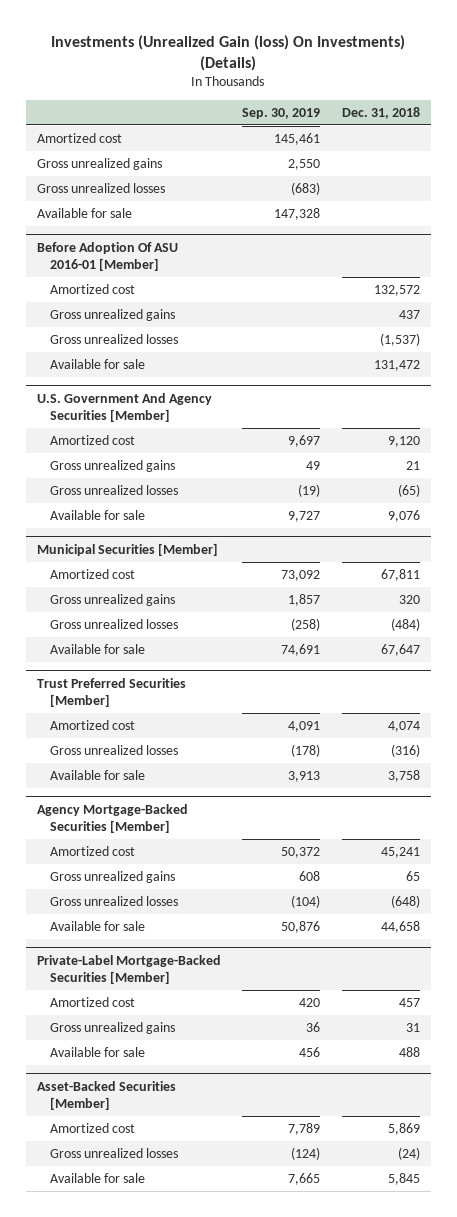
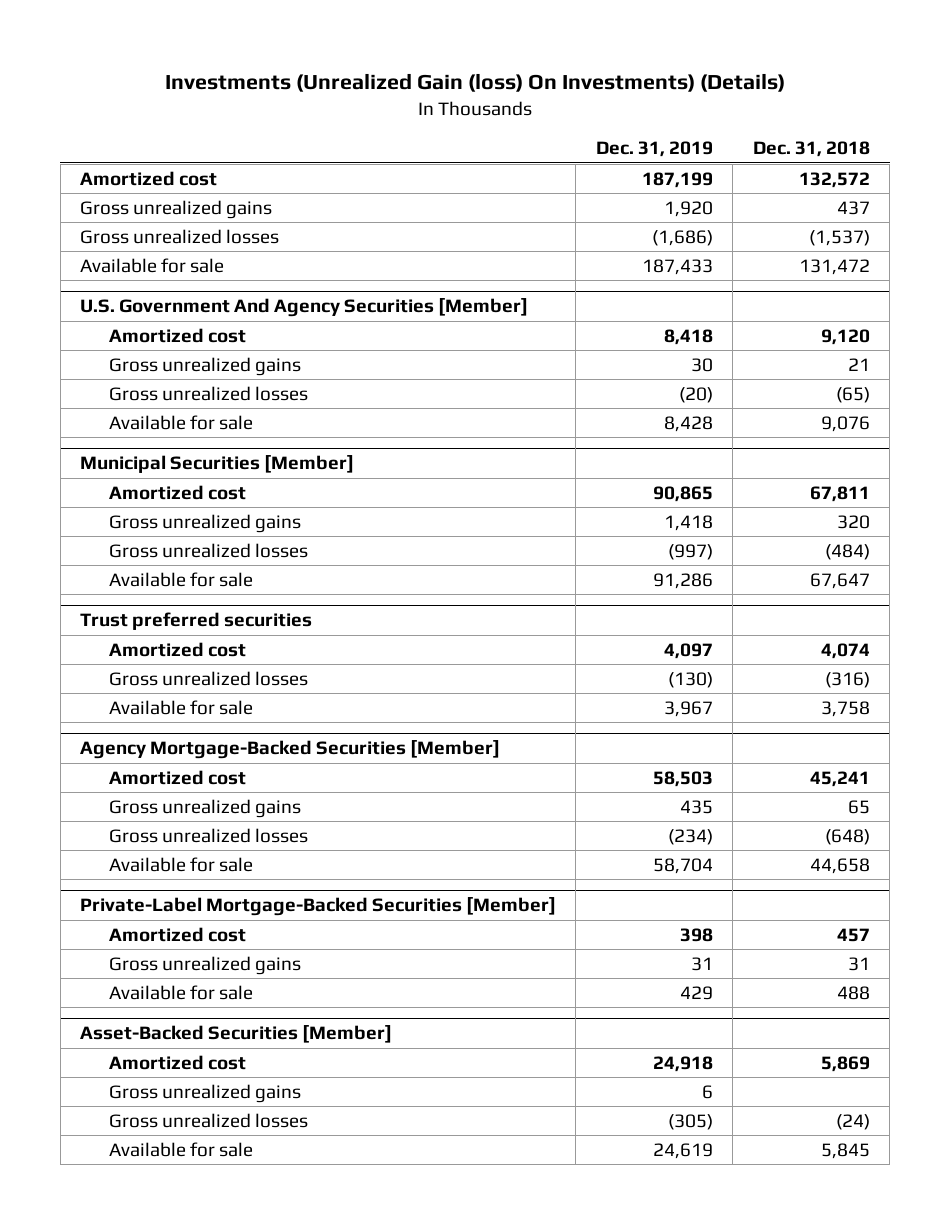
[242,107,321,119] Sep. 30, 2019 -> none
none -> [595,141,713,158] Dec. 31, 2019
[36,132,122,143] Amortized cost -> none
[36,157,162,170] Gross unrealized gains -> none
[36,182,165,193] Gross unrealized losses -> none
[36,207,132,218] Available for sale -> none
[36,241,178,271] Before Adoption Of ASU 2016-01 [Member] -> none
[36,677,186,707] Trust Preferred Securities [Member] -> [80,612,313,631] Trust preferred securities
none -> [109,1083,302,1103] Gross unrealized gains

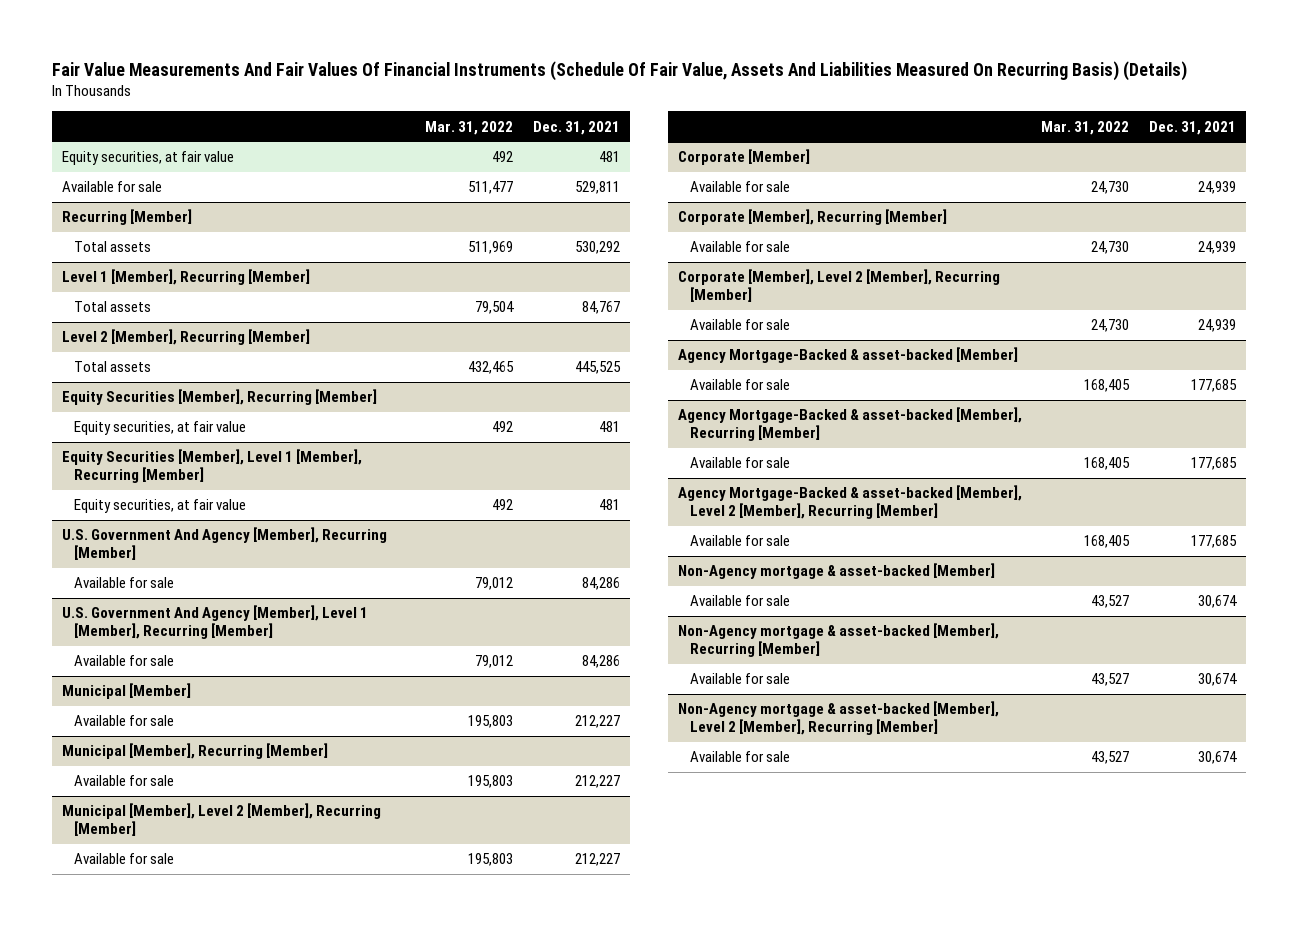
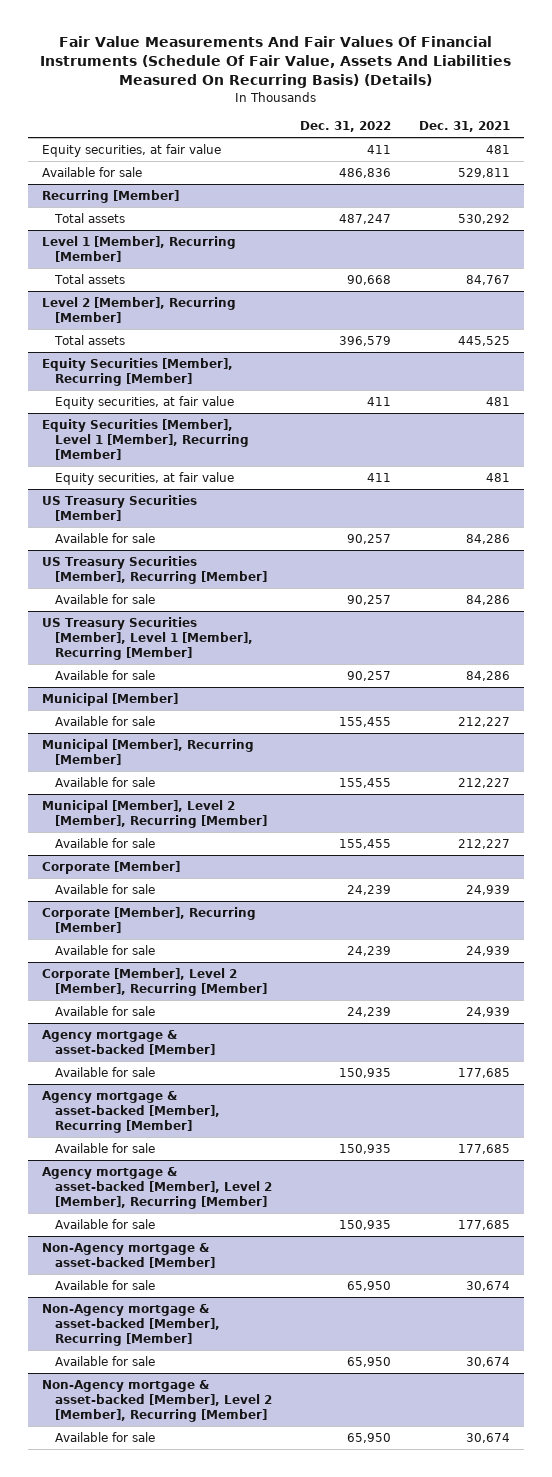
[425,120,514,135] Mar. 31, 2022 -> none
none -> [299,120,391,132] Dec. 31, 2022
[61,527,387,561] U.S. Government And Agency [Member], Recurring [Member] -> none
none -> [42,495,198,521] US Treasury Securities [Member]
[61,605,368,640] U.S. Government And Agency [Member], Level 1 [Member], Recurring [Member] -> none
none -> [42,556,267,584] US Treasury Securities [Member], Recurring [Member]
none -> [42,617,253,660] US Treasury Securities [Member], Level 1 [Member], Recurring [Member]
none -> [54,670,155,681] Available for sale
[677,347,1018,364] Agency Mortgage-Backed & asset-backed [Member] -> [42,1030,215,1055] Agency mortgage & asset-backed [Member]
[677,407,1022,442] Agency Mortgage-Backed & asset-backed [Member], Recurring [Member] -> [42,1091,220,1133] Agency mortgage & asset-backed [Member], Recurring [Member]
[677,485,1022,520] Agency Mortgage-Backed & asset-backed [Member], Level 2 [Member], Recurring [Member] -> [42,1167,272,1209] Agency mortgage & asset-backed [Member], Level 2 [Member], Recurring [Member]

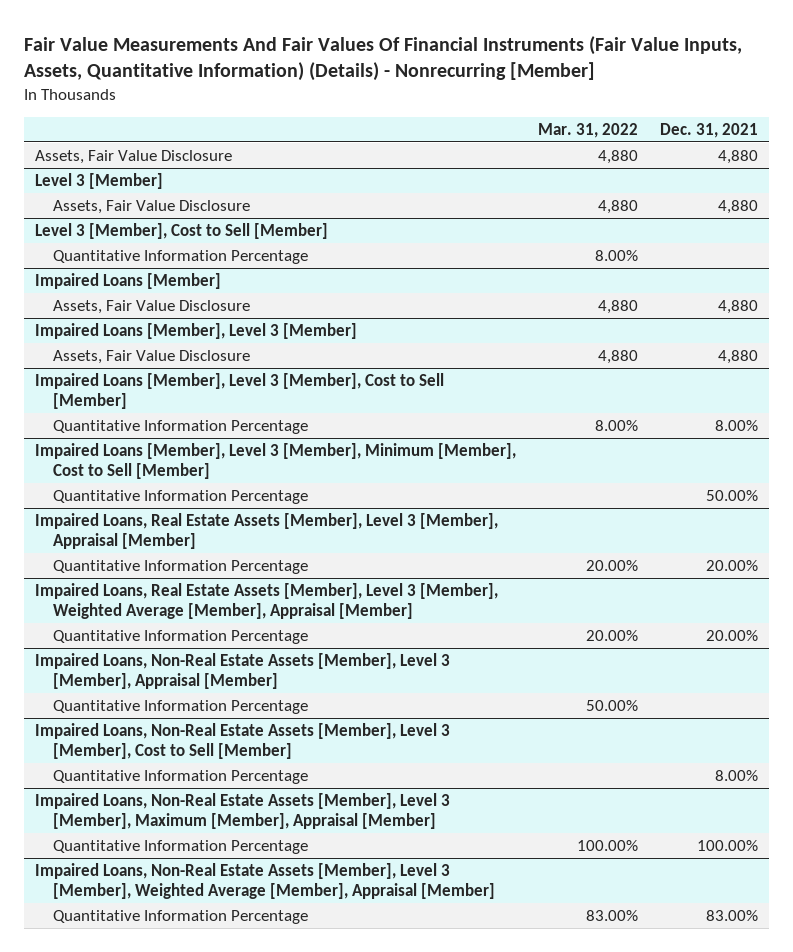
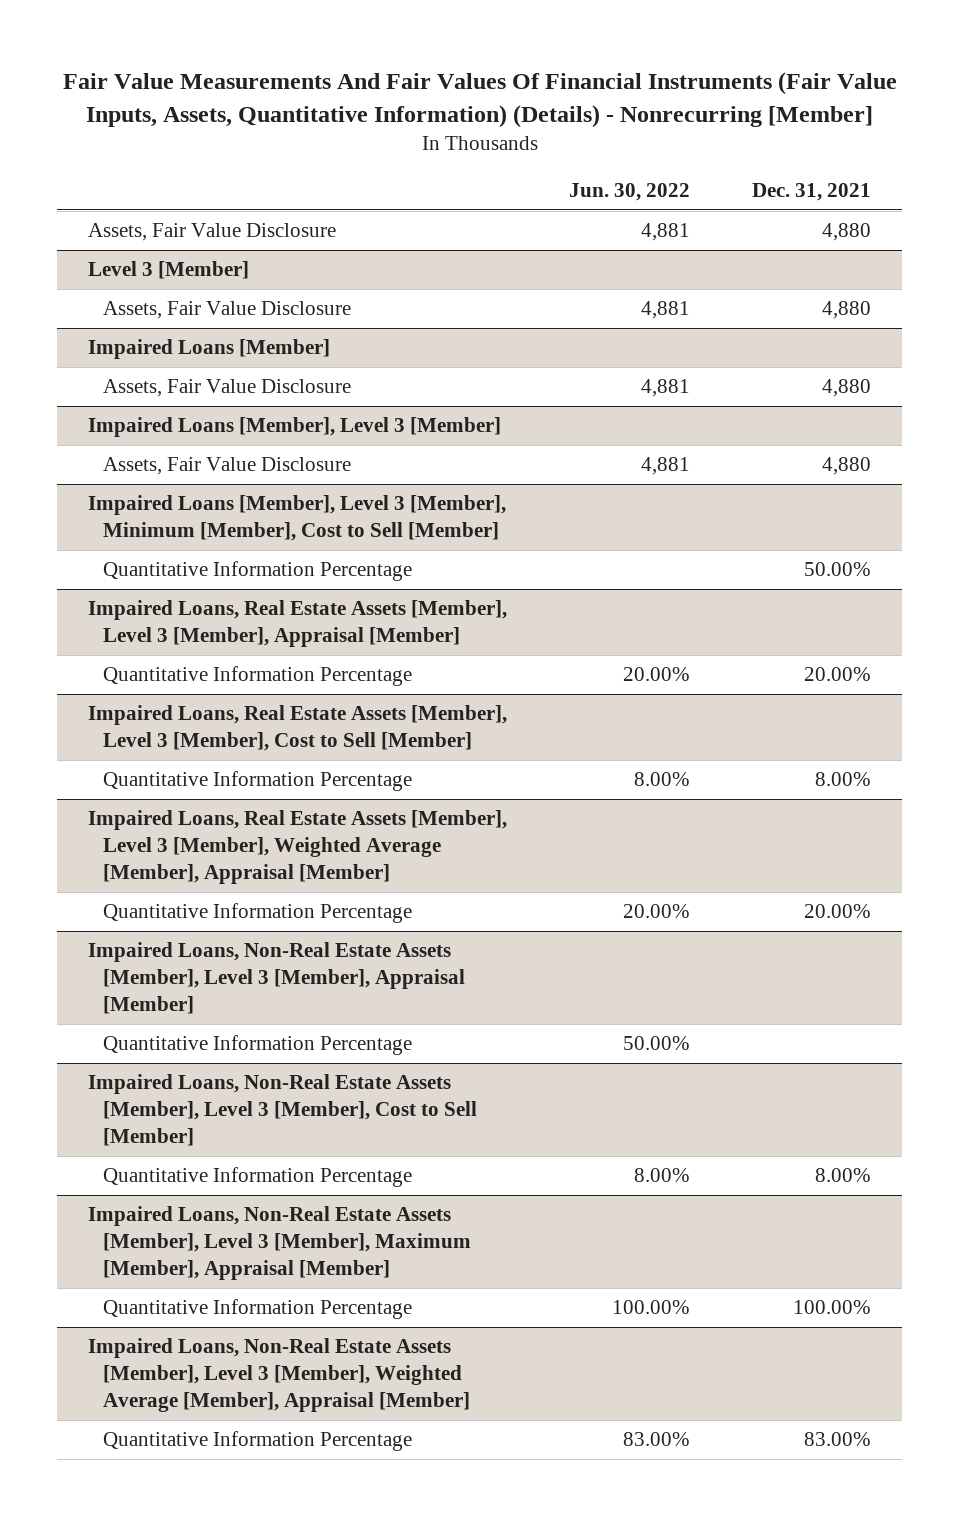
[538,123,639,139] Mar. 31, 2022 -> none
none -> [569,182,691,201] Jun. 30, 2022
[35,222,329,239] Level 3 [Member], Cost to Sell [Member] -> none
[52,249,308,264] Quantitative Information Percentage -> none
[35,372,445,410] Impaired Loans [Member], Level 3 [Member], Cost to Sell [Member] -> none
[52,419,308,434] Quantitative Information Percentage -> none
none -> [88,705,508,752] Impaired Loans, Real Estate Assets [Member], Level 3 [Member], Cost to Sell [Member]
none -> [102,771,412,792] Quantitative Information Percentage

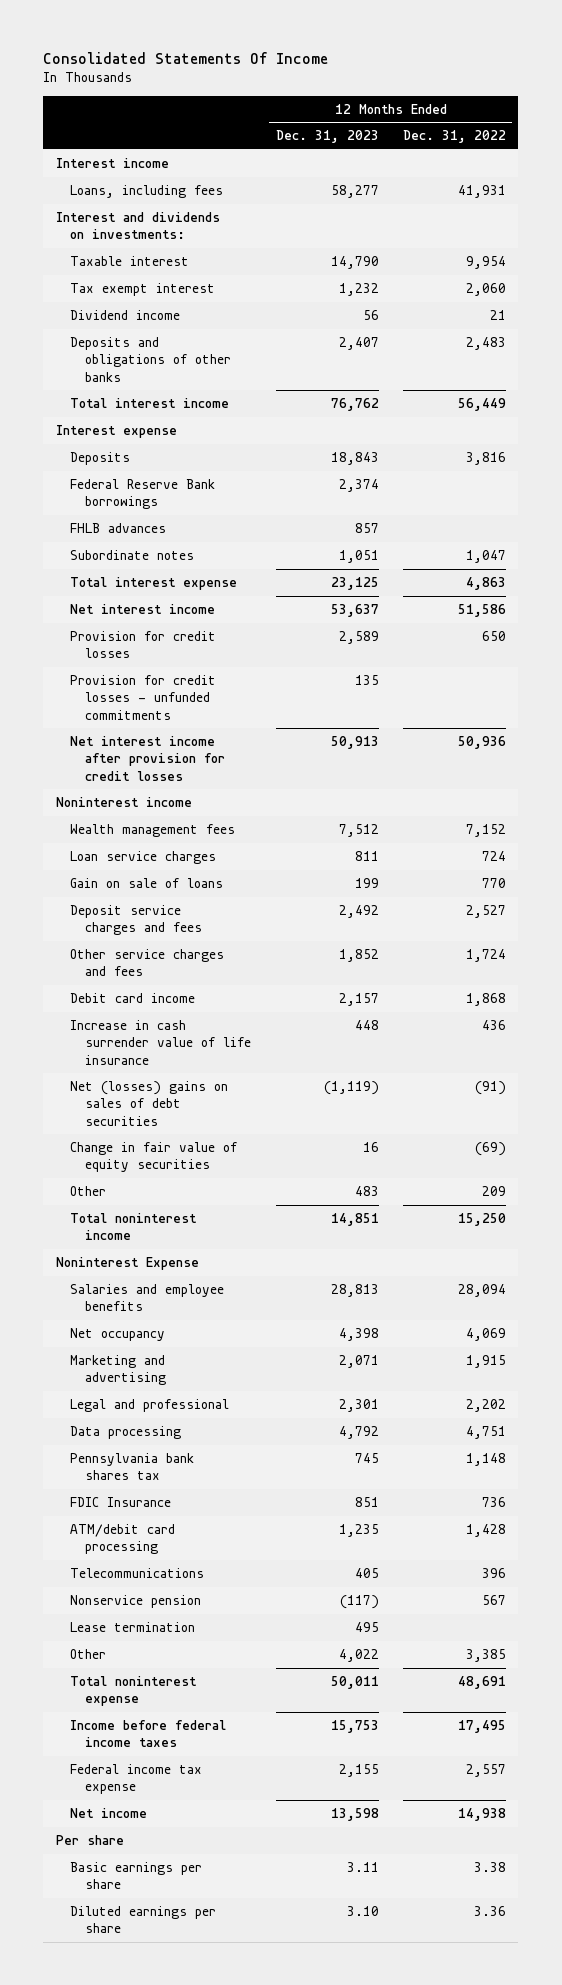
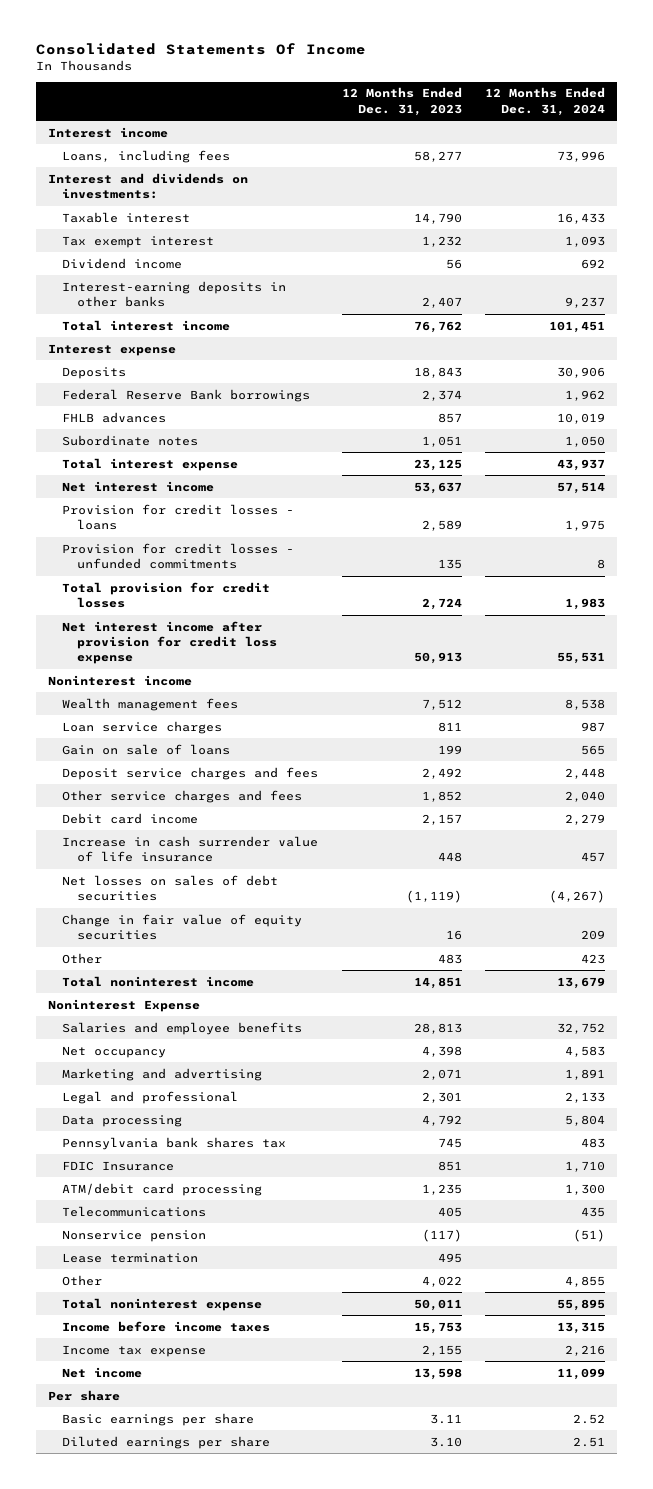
[403,130,507,144] Dec. 31, 2022 -> none
none -> [485,87,606,116] 12 Months Ended Dec. 31, 2024
[70,336,232,382] Deposits and obligations of other banks -> [62,280,287,308] Interest-earning deposits in other banks
[70,630,217,659] Provision for credit losses -> [62,503,295,531] Provision for credit losses - loans
none -> [62,581,271,609] Total provision for credit losses
[70,735,226,781] Net interest income after provision for credit losses -> [62,620,277,665] Net interest income after provision for credit loss expense
[70,1080,229,1126] Net (losses) gains on sales of debt securities -> [62,874,279,902] Net losses on sales of debt securities
[70,1719,227,1748] Income before federal income taxes -> [62,1320,271,1332] Income before income taxes
[70,1763,203,1795] Federal income tax expense -> [62,1344,207,1357] Income tax expense

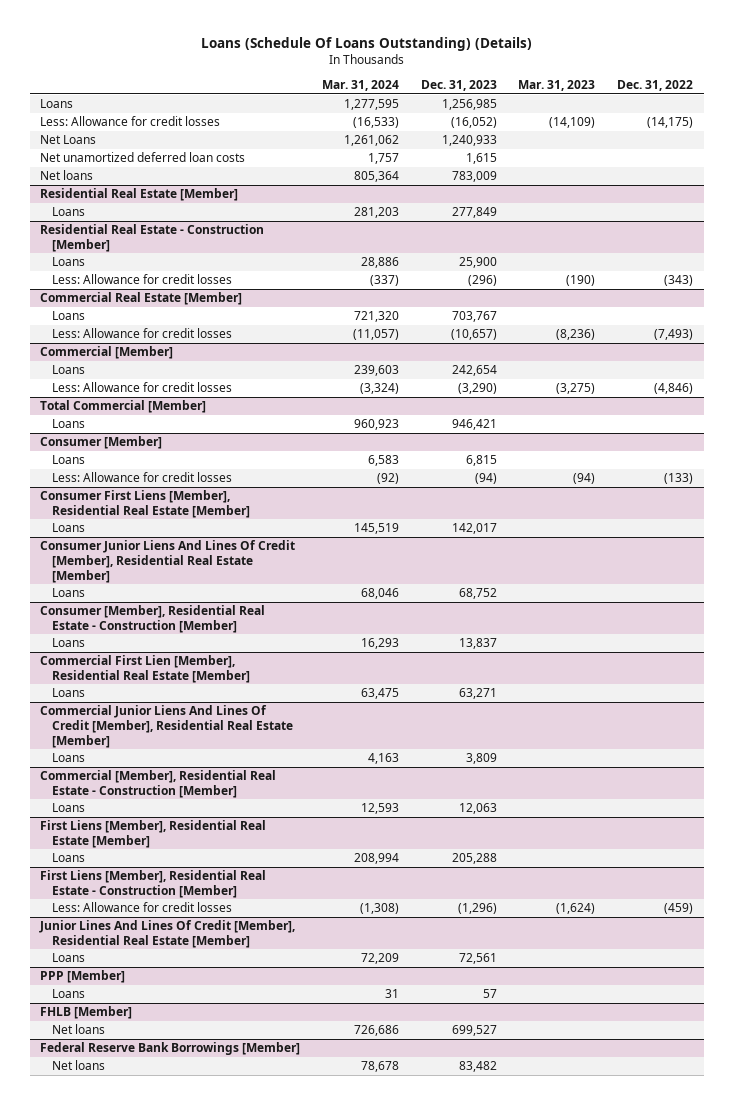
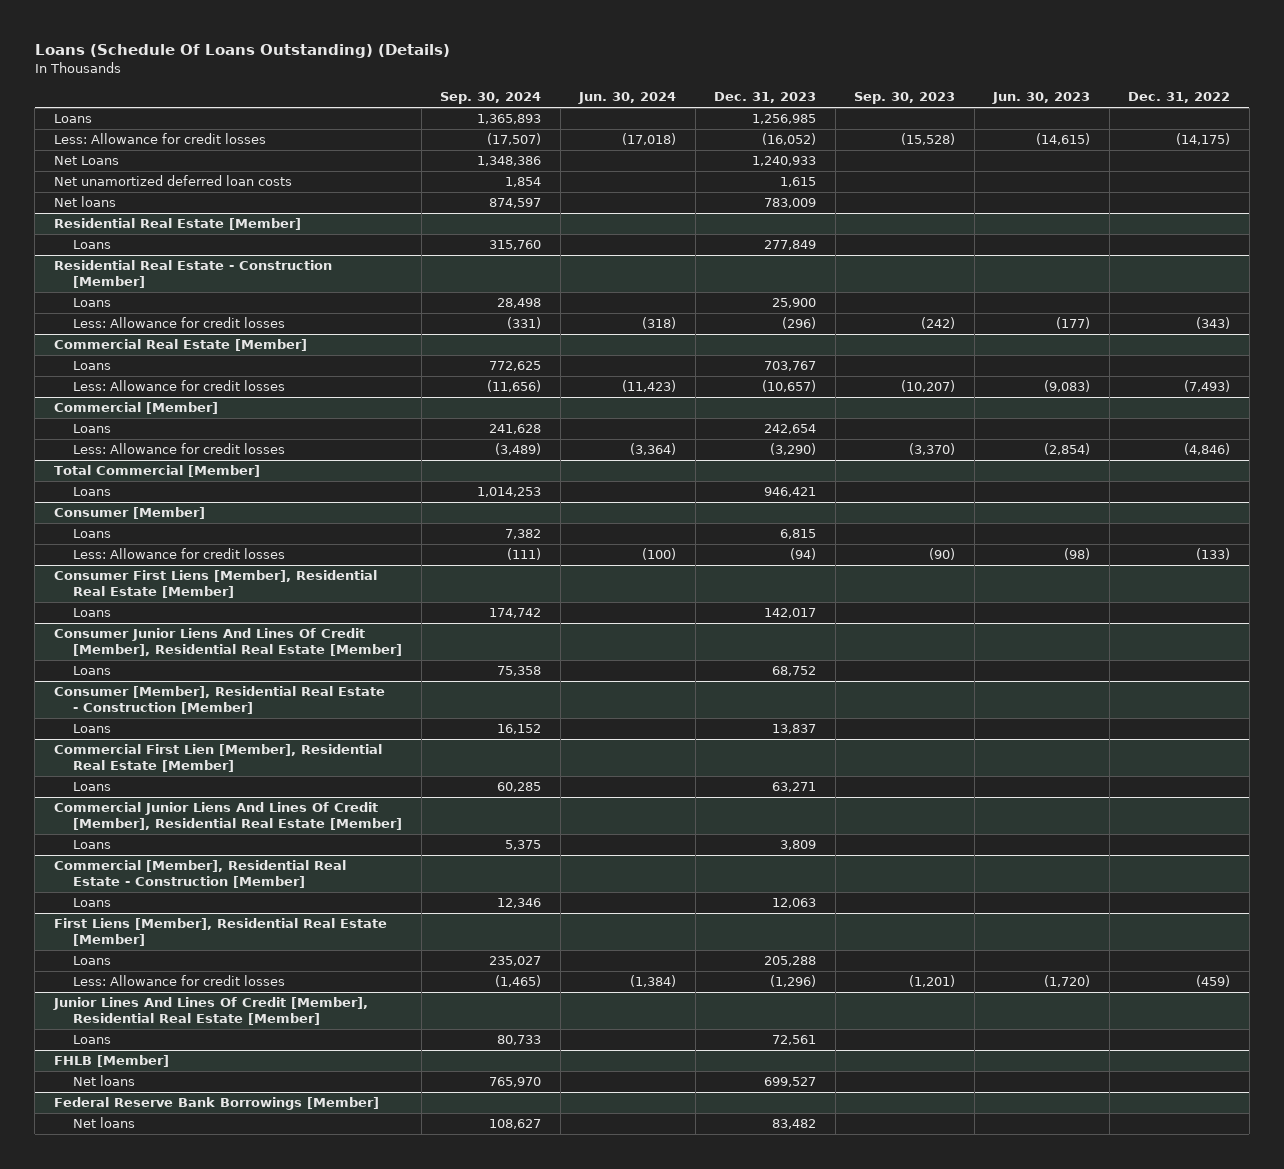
[321,80,399,92] Mar. 31, 2024 -> none
[518,80,596,92] Mar. 31, 2023 -> none
none -> [440,92,542,105] Sep. 30, 2024
none -> [578,92,677,105] Jun. 30, 2024
none -> [854,92,956,105] Sep. 30, 2023
none -> [992,92,1091,105] Jun. 30, 2023
[40,870,267,898] First Liens [Member], Residential Real Estate - Construction [Member] -> none
[40,970,126,984] PPP [Member] -> none
[51,989,85,999] Loans -> none

